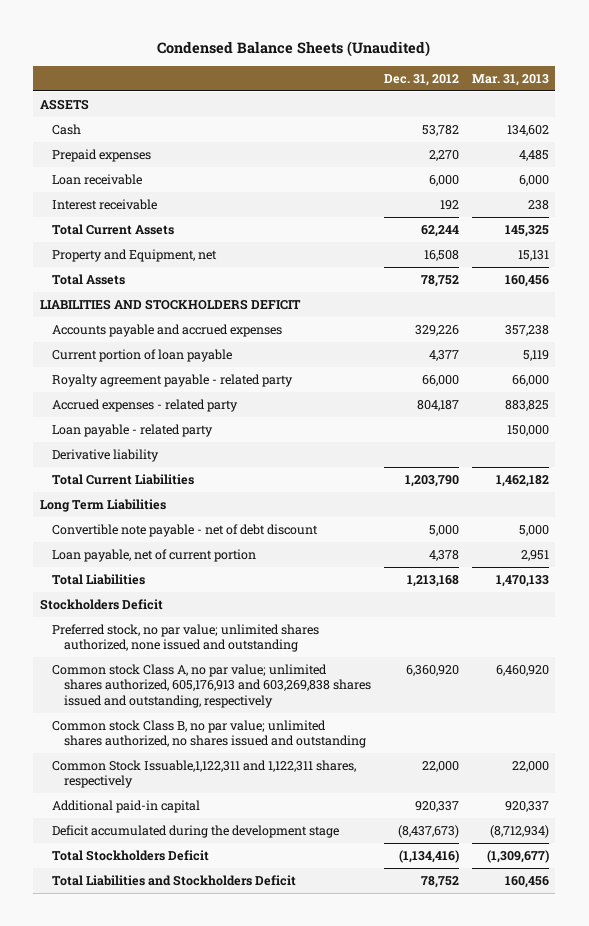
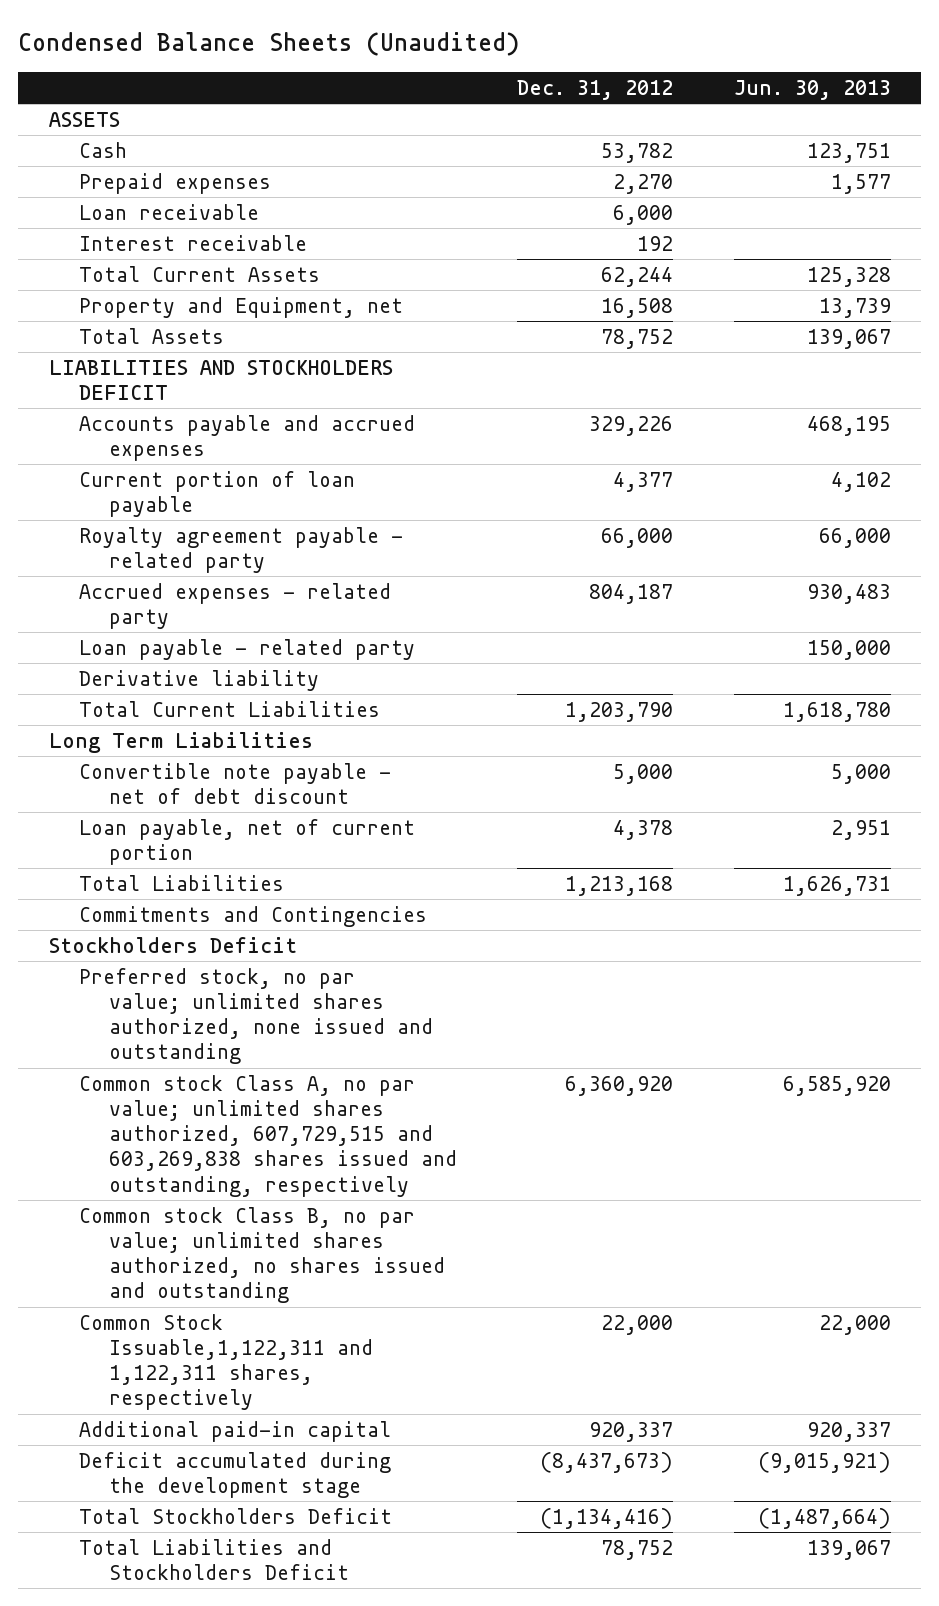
[471,73,549,86] Mar. 31, 2013 -> none
none -> [733,80,891,101] Jun. 30, 2013
none -> [78,905,427,927] Commitments and Contingencies
[51,664,371,708] Common stock Class A, no par value; unlimited shares authorized, 605,176,913 and 603,269,838 shares issued and outstanding, respectively -> [78,1074,458,1197] Common stock Class A, no par value; unlimited shares authorized, 607,729,515 and 603,269,838 shares issued and outstanding, respectively

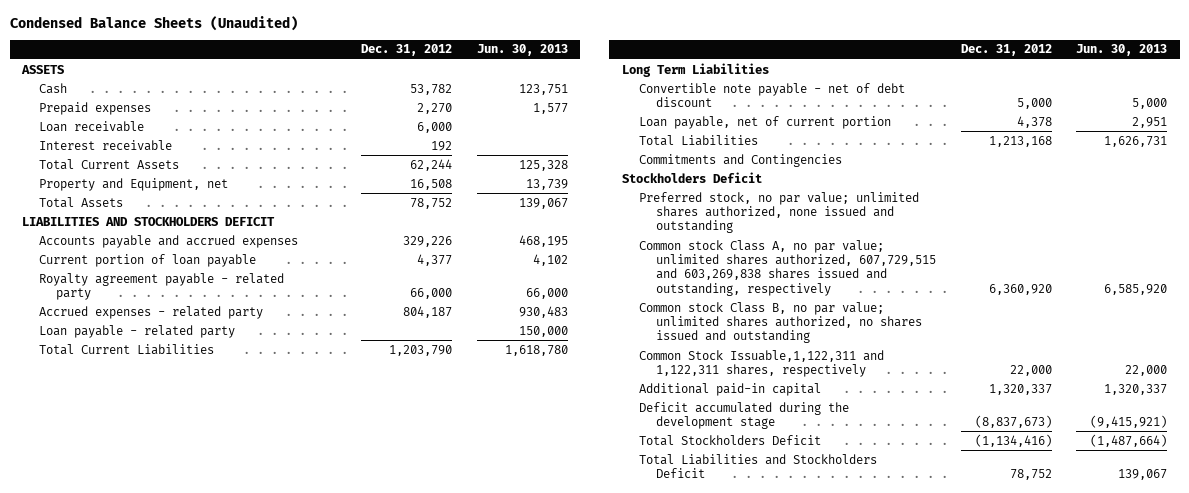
[78,669,319,691] Derivative liability -> none
[589,1421,674,1442] 920,337 -> [988,383,1052,395] 1,320,337
[806,1421,891,1442] 920,337 -> [1104,383,1168,395] 1,320,337
[540,1451,674,1473] (8,437,673) -> [974,414,1052,428] (8,837,673)
[757,1451,891,1473] (9,015,921) -> [1090,414,1168,428] (9,415,921)

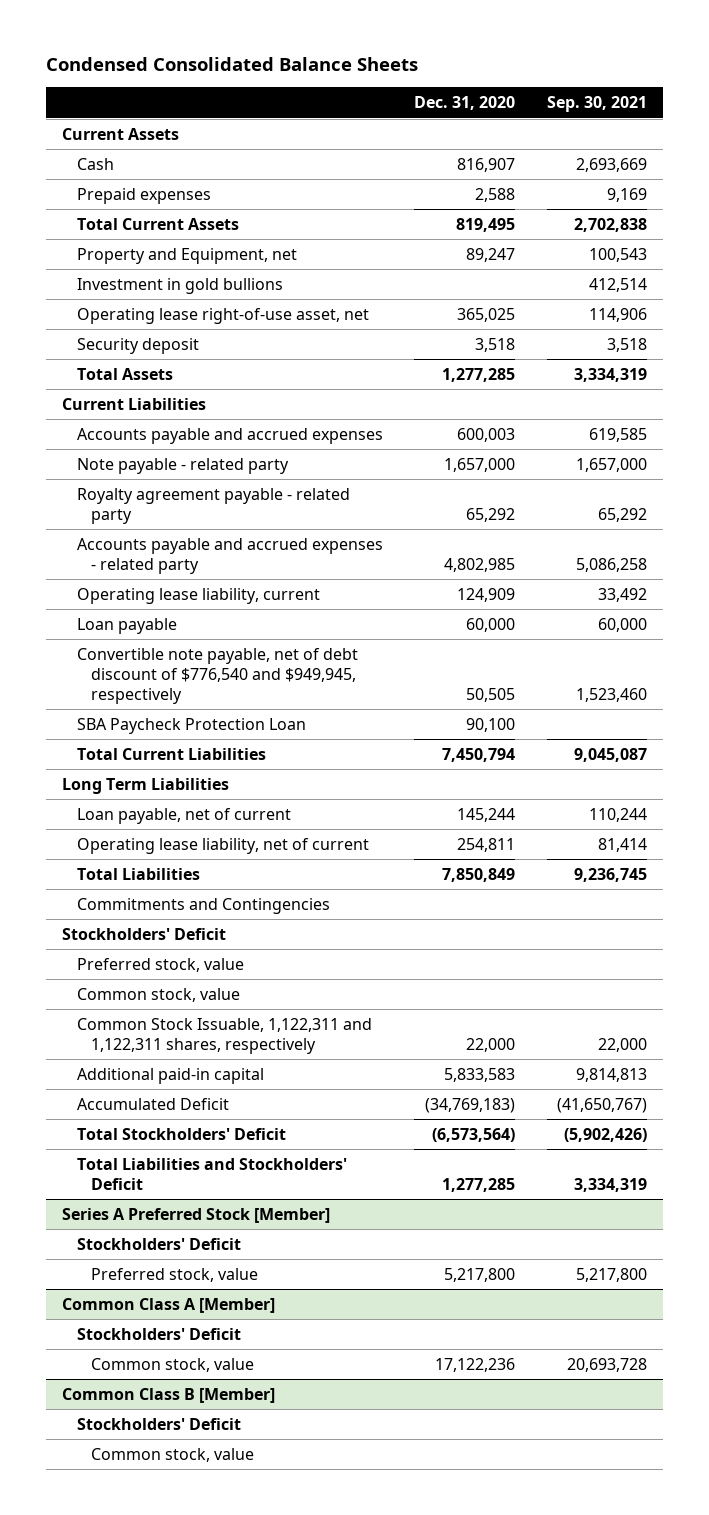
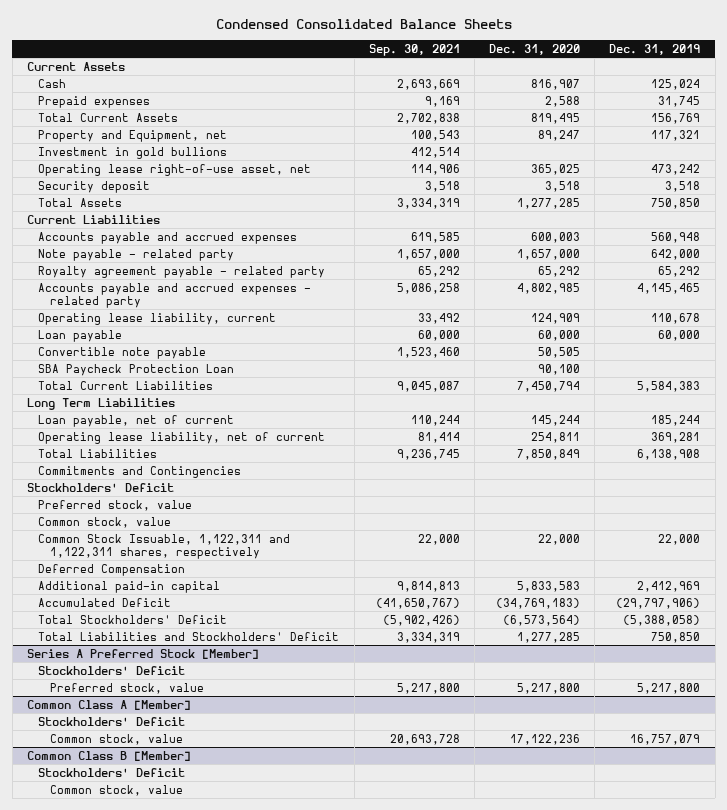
none -> [609,43,701,55] Dec. 31, 2019
[76,648,358,704] Convertible note payable, net of debt discount of $776,540 and $949,945, respectively -> [38,346,207,359] Convertible note payable
none -> [38,563,186,576] Deferred Compensation

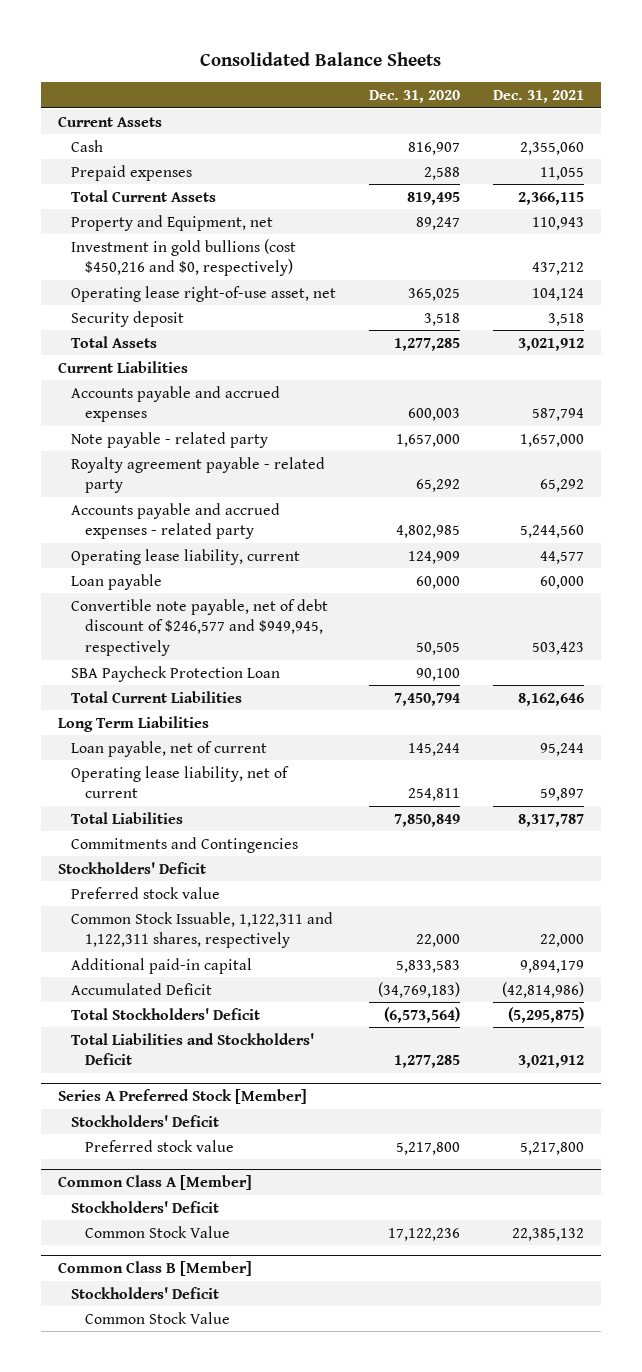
[215,19,512,30] Condensed Consolidated Balance Sheets -> [199,52,441,67] Consolidated Balance Sheets
[368,43,460,56] Sep. 30, 2021 -> none
[609,43,701,55] Dec. 31, 2019 -> none
none -> [493,90,585,104] Dec. 31, 2021
[38,146,228,159] Investment in gold bullions -> [71,238,297,277] Investment in gold bullions (cost $450,216 and $0, respectively)
[38,346,207,359] Convertible note payable -> [71,598,329,657] Convertible note payable, net of debt discount of $246,577 and $949,945, respectively
[38,516,172,528] Common stock, value -> none
[38,499,193,511] Preferred stock, value -> [71,886,221,899] Preferred stock value
[38,563,186,576] Deferred Compensation -> none
[49,682,204,694] Preferred stock, value -> [84,1139,234,1152] Preferred stock value
[49,733,183,745] Common stock, value -> [84,1225,230,1238] Common Stock Value
[49,784,183,796] Common stock, value -> [84,1311,230,1324] Common Stock Value

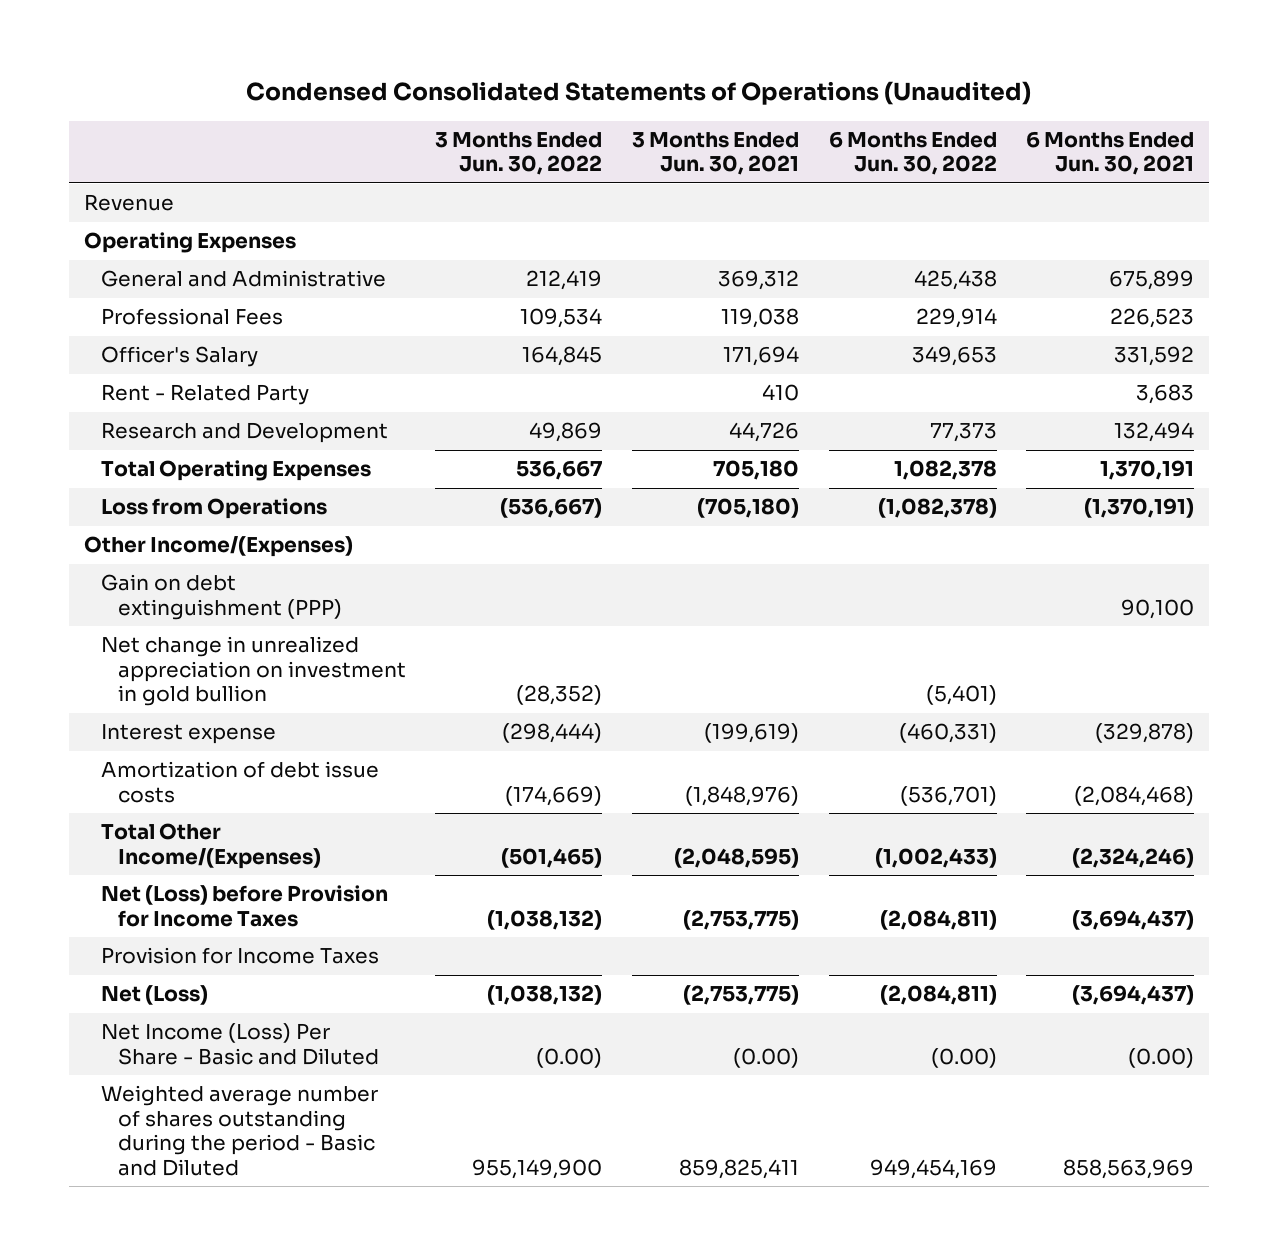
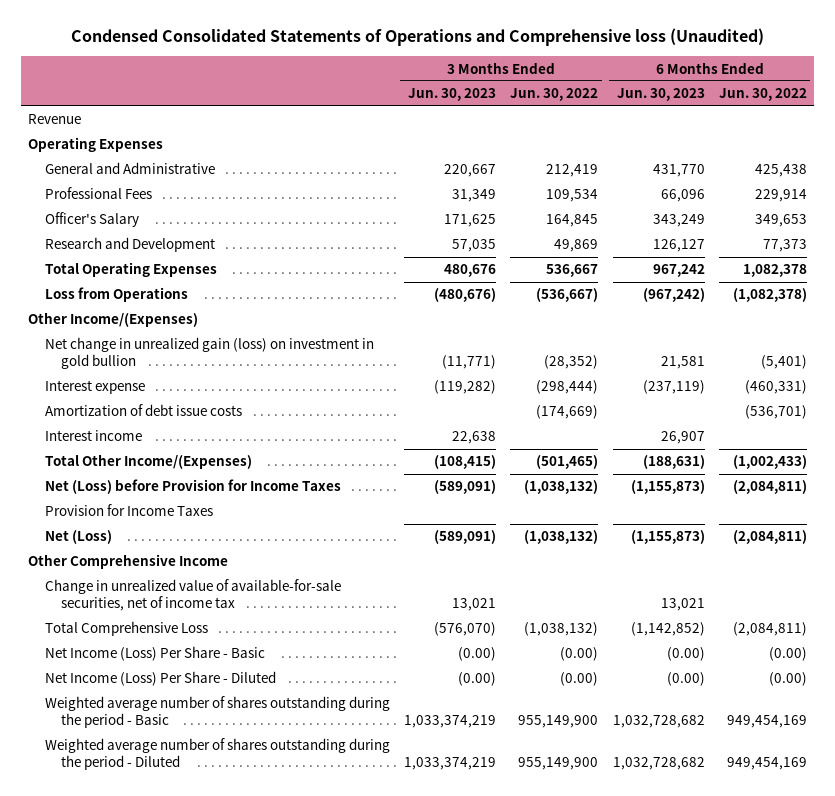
[245,81,1031,106] Condensed Consolidated Statements of Operations (Unaudited) -> [70,28,764,47] Condensed Consolidated Statements of Operations and Comprehensive loss (Unaudited)
[632,131,800,176] 3 Months Ended Jun. 30, 2021 -> none
[1026,130,1195,176] 6 Months Ended Jun. 30, 2021 -> none
none -> [407,88,496,102] Jun. 30, 2023
none -> [616,88,705,102] Jun. 30, 2023
[100,384,309,406] Rent - Related Party -> none
[100,574,342,620] Gain on debt extinguishment (PPP) -> none
[100,636,406,707] Net change in unrealized appreciation on investment in gold bullion -> [44,337,374,370] Net change in unrealized gain (loss) on investment in gold bullion
none -> [44,430,142,442] Interest income
none -> [28,554,229,570] Other Comprehensive Income
none -> [44,579,341,612] Change in unrealized value of available-for-sale securities, net of income tax
none -> [44,621,208,637] Total Comprehensive Loss
[100,1023,379,1065] Net Income (Loss) Per Share - Basic and Diluted -> [44,646,265,662] Net Income (Loss) Per Share - Basic
none -> [44,671,276,687] Net Income (Loss) Per Share - Diluted
[100,1085,378,1177] Weighted average number of shares outstanding during the period - Basic and Diluted -> [44,696,390,729] Weighted average number of shares outstanding during the period - Basic
none -> [44,738,390,771] Weighted average number of shares outstanding during the period - Diluted

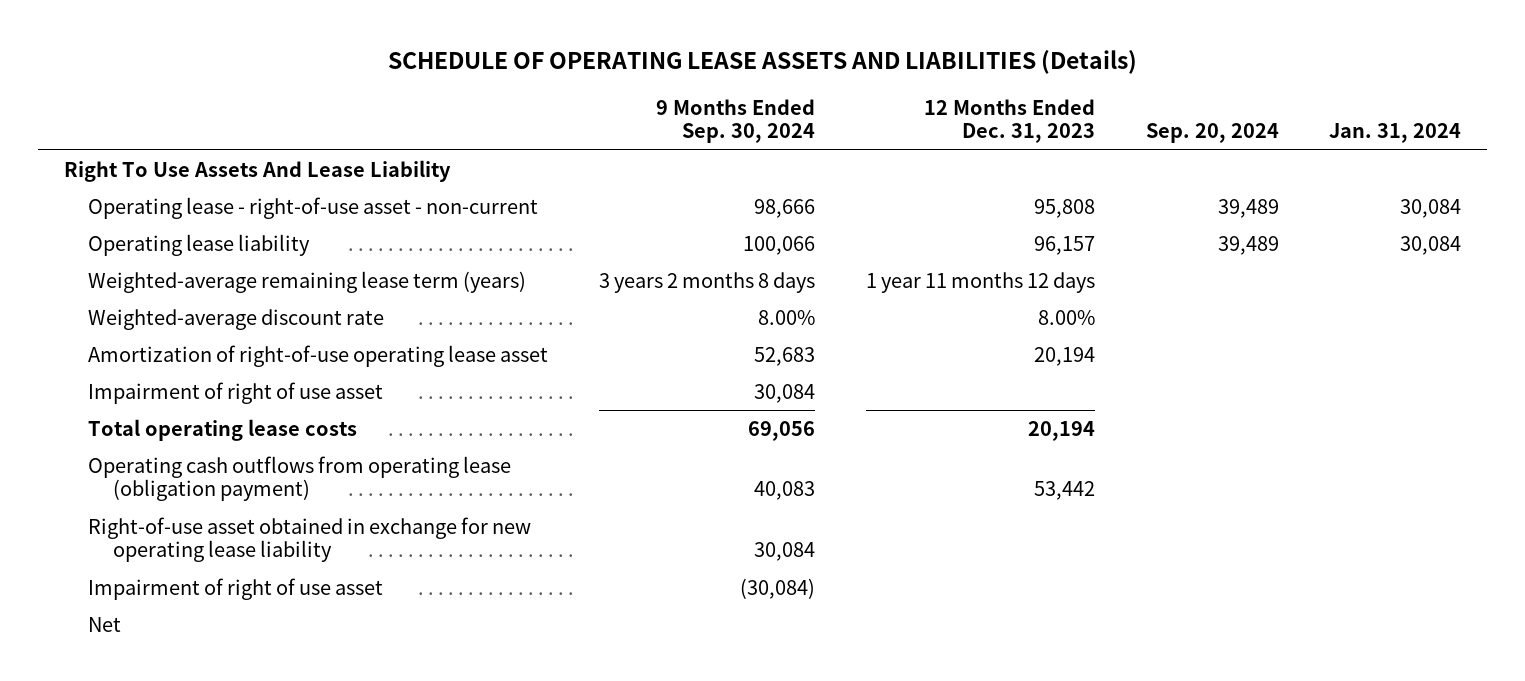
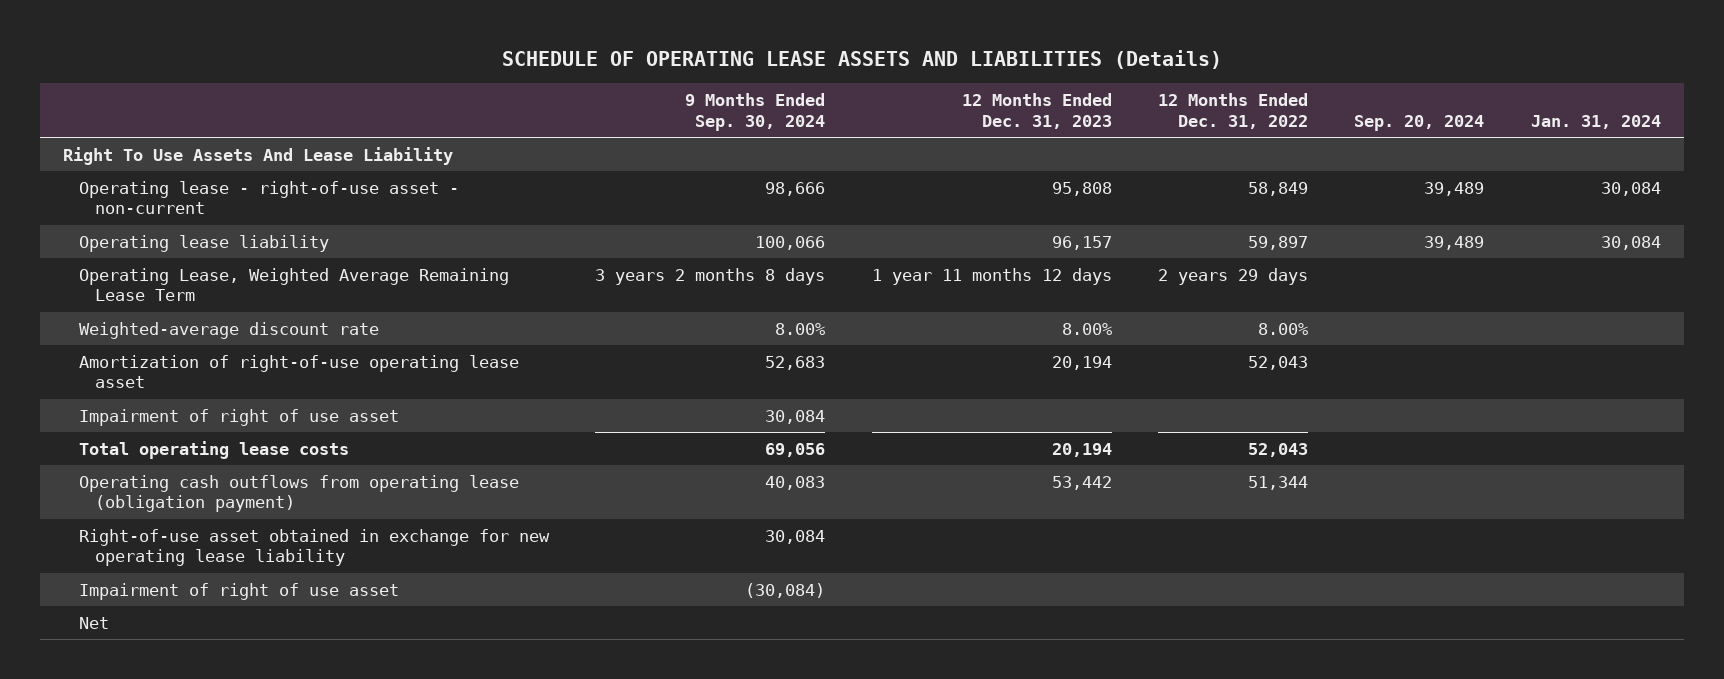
none -> [1158,93,1309,129] 12 Months Ended Dec. 31, 2022
[88,270,527,293] Weighted-average remaining lease term (years) -> [78,267,509,302] Operating Lease, Weighted Average Remaining Lease Term

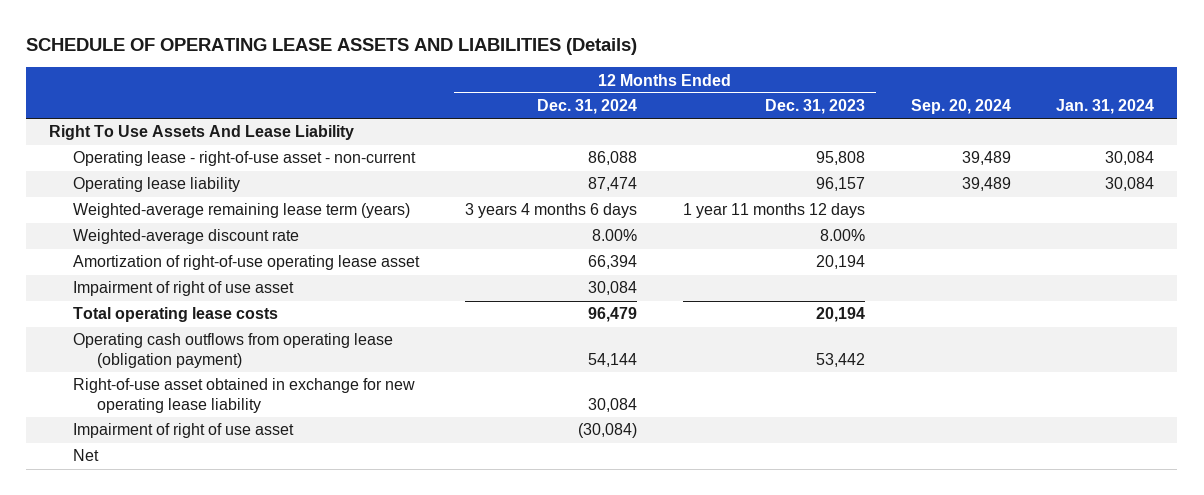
[685,93,826,131] 9 Months Ended Sep. 30, 2024 -> none
[1158,93,1309,129] 12 Months Ended Dec. 31, 2022 -> none
none -> [537,99,638,115] Dec. 31, 2024
[78,267,509,302] Operating Lease, Weighted Average Remaining Lease Term -> [73,203,411,219] Weighted-average remaining lease term (years)

